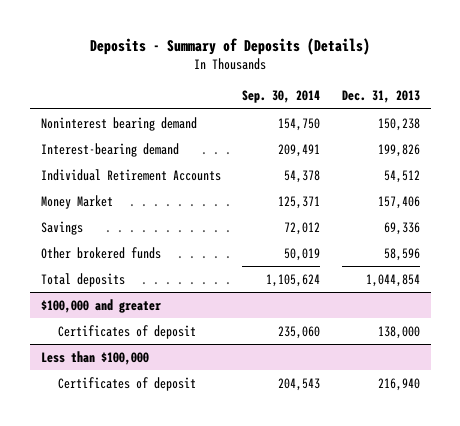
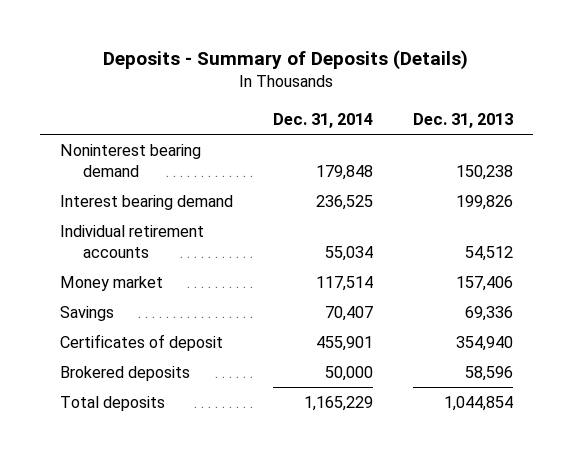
[242,90,321,104] Sep. 30, 2014 -> none
none -> [272,112,373,128] Dec. 31, 2014
[40,142,179,157] Interest-bearing demand -> [59,195,233,211] Interest bearing demand
[40,168,221,181] Individual Retirement Accounts -> [59,225,204,258] Individual retirement accounts
[40,194,113,209] Money Market -> [59,276,163,292] Money market
none -> [59,334,223,352] Certificates of deposit
[40,246,161,259] Other brokered funds -> [59,366,190,382] Brokered deposits
[40,298,161,313] $100,000 and greater -> none
[58,324,197,339] Certificates of deposit -> none
[40,350,149,365] Less than $100,000 -> none
[58,376,197,391] Certificates of deposit -> none

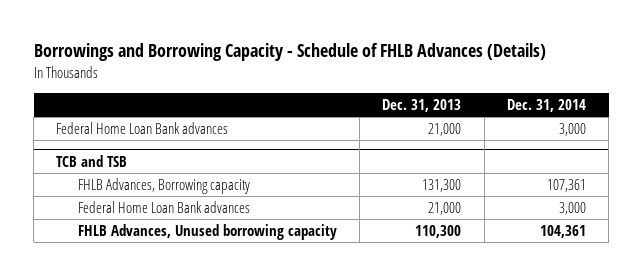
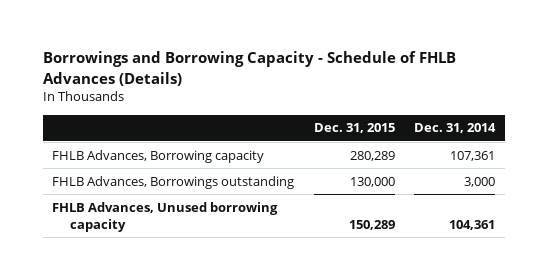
[382,99,462,113] Dec. 31, 2013 -> none
none -> [313,123,395,134] Dec. 31, 2015
[56,122,229,135] Federal Home Loan Bank advances -> none
[56,154,128,167] TCB and TSB -> none
[77,201,250,214] Federal Home Loan Bank advances -> [52,175,295,189] FHLB Advances, Borrowings outstanding

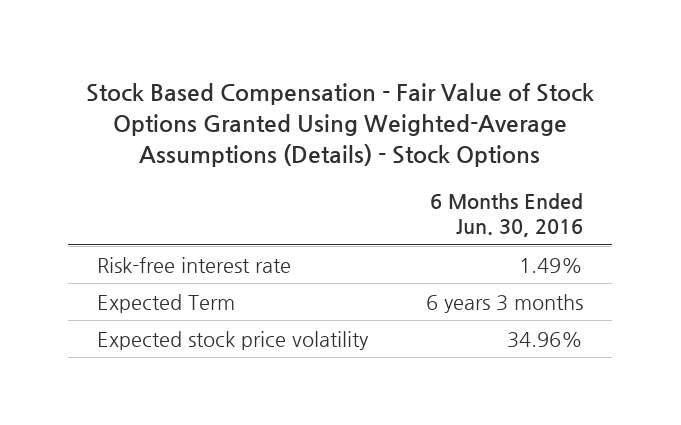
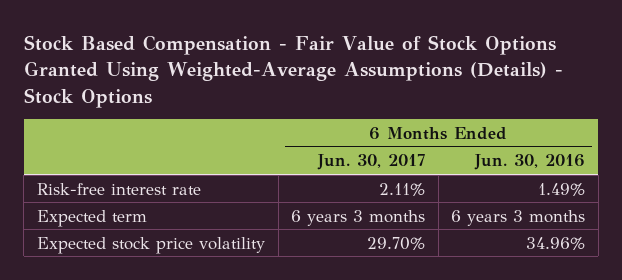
none -> [317,154,426,171] Jun. 30, 2017
[97,293,236,313] Expected Term -> [37,209,148,227] Expected term

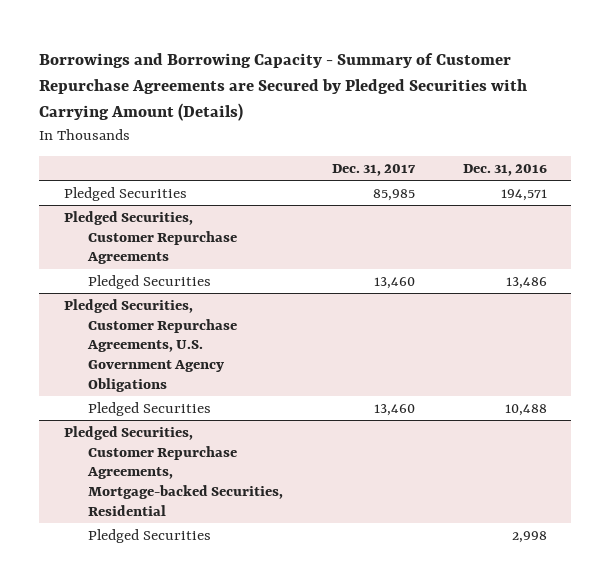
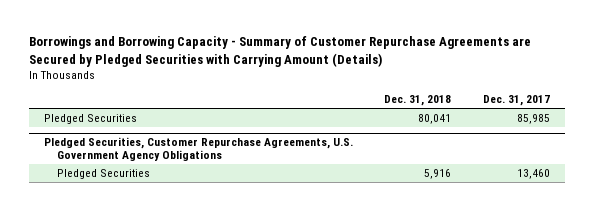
[463,164,548,177] Dec. 31, 2016 -> none
none -> [384,95,452,107] Dec. 31, 2018
[63,210,238,265] Pledged Securities, Customer Repurchase Agreements -> none
[88,274,212,289] Pledged Securities -> none
[63,425,284,517] Pledged Securities, Customer Repurchase Agreements, Mortgage-backed Securities, Residential -> none
[88,528,212,543] Pledged Securities -> none

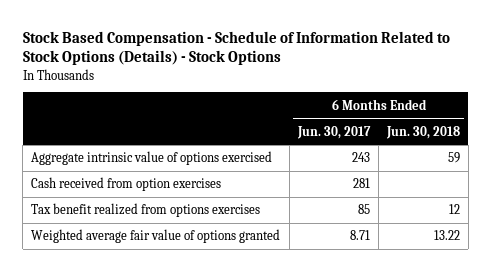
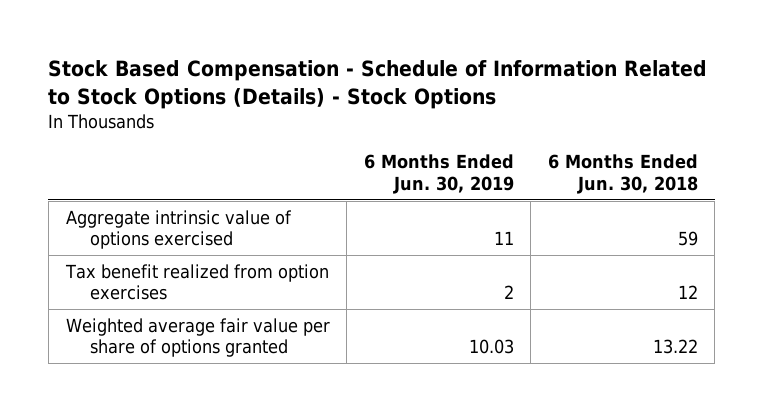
[296,125,371,139] Jun. 30, 2017 -> none
none -> [363,154,514,195] 6 Months Ended Jun. 30, 2019
[31,177,222,192] Cash received from option exercises -> none
[31,203,261,218] Tax benefit realized from options exercises -> [64,263,329,301] Tax benefit realized from option exercises
[31,229,281,244] Weighted average fair value of options granted -> [65,317,330,358] Weighted average fair value per share of options granted

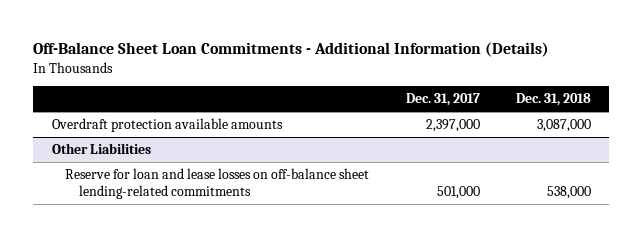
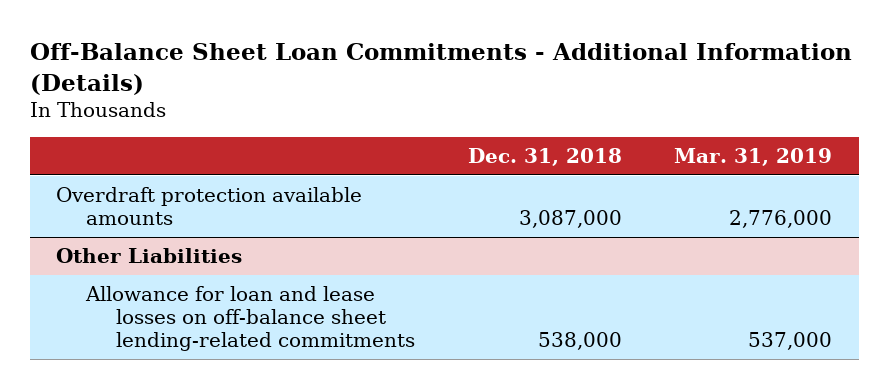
[405,93,480,107] Dec. 31, 2017 -> none
none -> [674,148,833,167] Mar. 31, 2019
[65,168,370,199] Reserve for loan and lease losses on off-balance sheet lending-related commitments -> [84,286,415,351] Allowance for loan and lease losses on off-balance sheet lending-related commitments

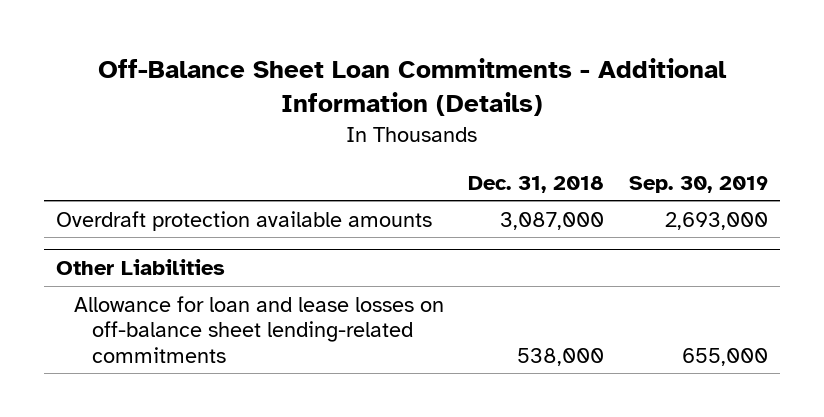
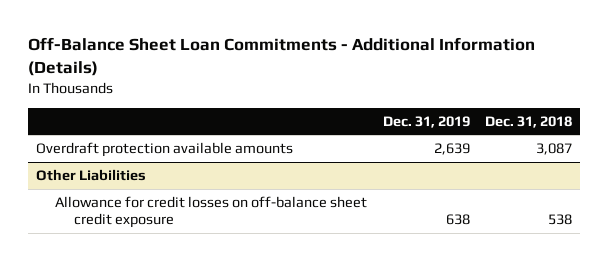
[628,175,768,193] Sep. 30, 2019 -> none
none -> [382,115,470,128] Dec. 31, 2019
[500,211,605,230] 3,087,000 -> [536,143,573,156] 3,087
[74,295,445,363] Allowance for loan and lease losses on off-balance sheet lending-related commitments -> none
none -> [54,196,367,229] Allowance for credit losses on off-balance sheet credit exposure

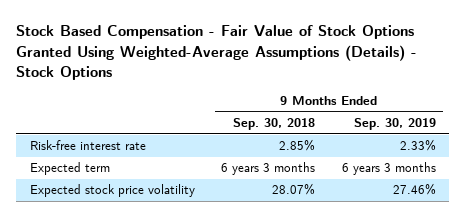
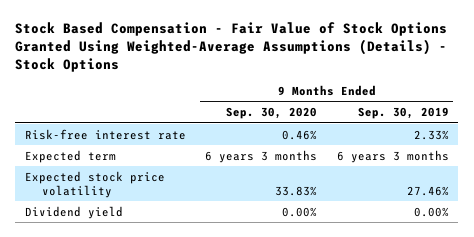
[233,118,316,131] Sep. 30, 2018 -> none
none -> [226,107,318,120] Sep. 30, 2020
none -> [24,205,123,219] Dividend yield

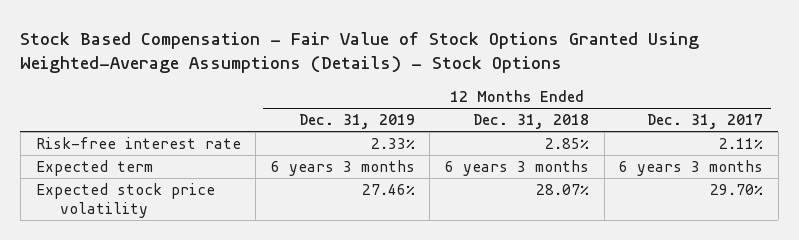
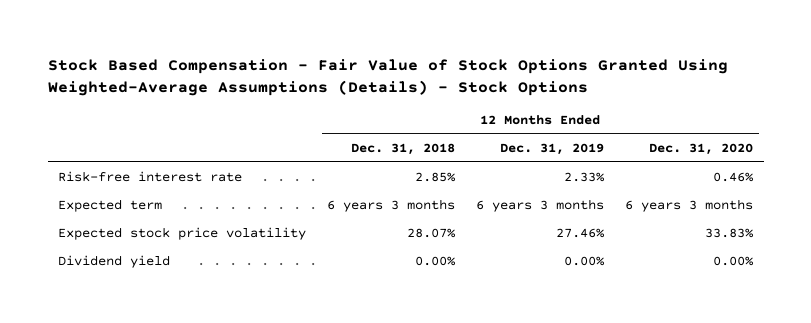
[647,114,764,130] Dec. 31, 2017 -> none
none -> [649,143,754,156] Dec. 31, 2020
none -> [58,255,171,269] Dividend yield

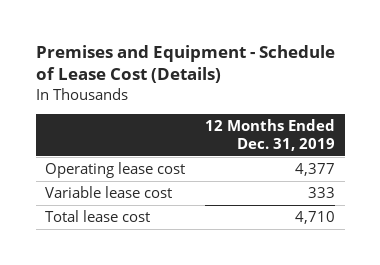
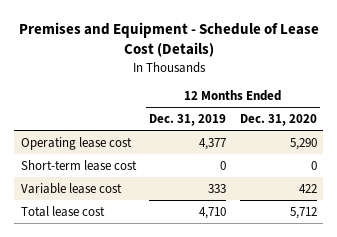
none -> [239,114,317,127] Dec. 31, 2020
none -> [20,159,137,171] Short-term lease cost

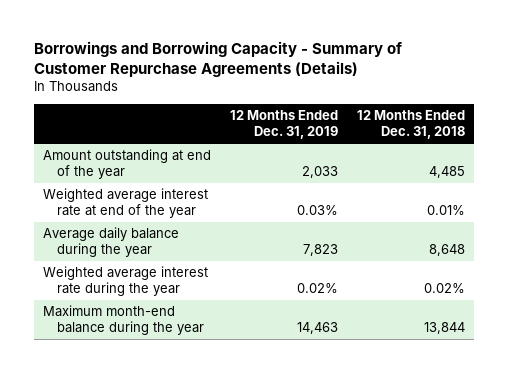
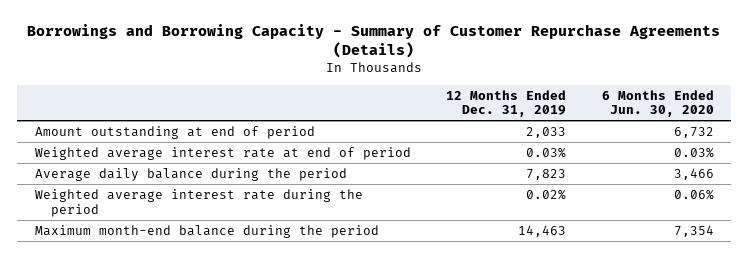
[356,110,465,140] 12 Months Ended Dec. 31, 2018 -> none
none -> [601,89,714,118] 6 Months Ended Jun. 30, 2020
[43,149,212,180] Amount outstanding at end of the year -> [34,125,315,139] Amount outstanding at end of period
[43,188,209,219] Weighted average interest rate at end of the year -> [34,146,411,160] Weighted average interest rate at end of period
[43,227,180,258] Average daily balance during the year -> [34,167,347,181] Average daily balance during the period
[43,266,209,297] Weighted average interest rate during the year -> [34,188,363,217] Weighted average interest rate during the period
[43,305,205,336] Maximum month-end balance during the year -> [34,224,379,238] Maximum month-end balance during the period

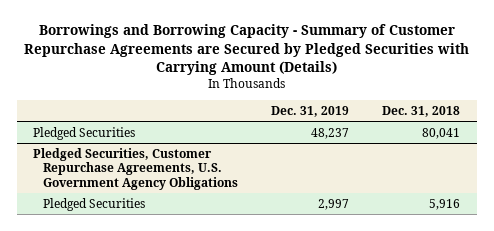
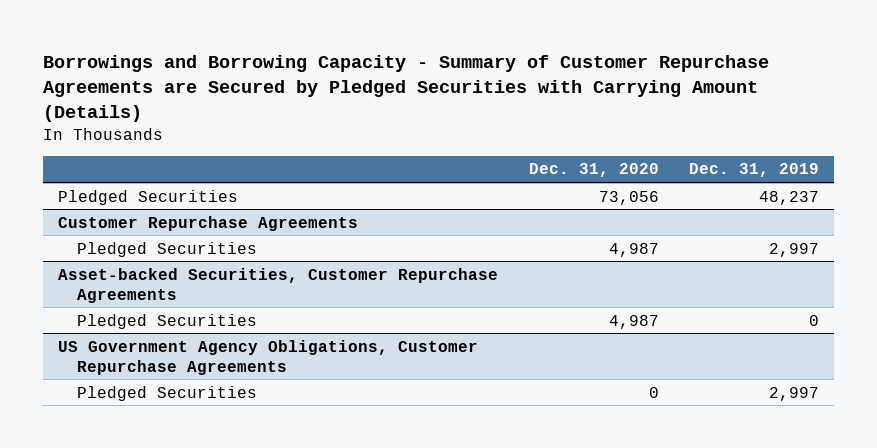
[382,106,461,118] Dec. 31, 2018 -> none
none -> [528,163,659,178] Dec. 31, 2020
[33,147,238,190] Pledged Securities, Customer Repurchase Agreements, U.S. Government Agency Obligations -> none
none -> [58,215,359,231] Customer Repurchase Agreements
none -> [58,267,499,303] Asset-backed Securities, Customer Repurchase Agreements
none -> [76,313,257,329] Pledged Securities
none -> [58,339,479,375] US Government Agency Obligations, Customer Repurchase Agreements
none -> [76,385,257,401] Pledged Securities

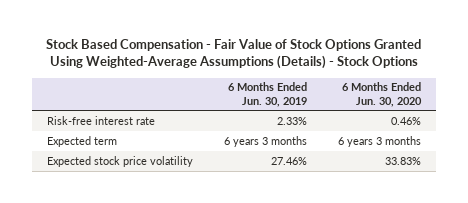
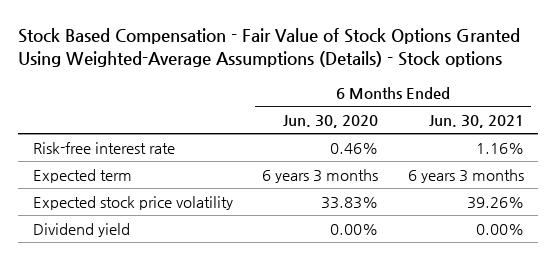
[46,39,422,70] Stock Based Compensation - Fair Value of Stock Options Granted Using Weighted-Average Assumptions (Details) - Stock Options -> [18,28,521,68] Stock Based Compensation - Fair Value of Stock Options Granted Using Weighted-Average Assumptions (Details) - Stock options
[228,82,308,107] 6 Months Ended Jun. 30, 2019 -> none
none -> [428,114,524,128] Jun. 30, 2021
none -> [32,222,130,237] Dividend yield

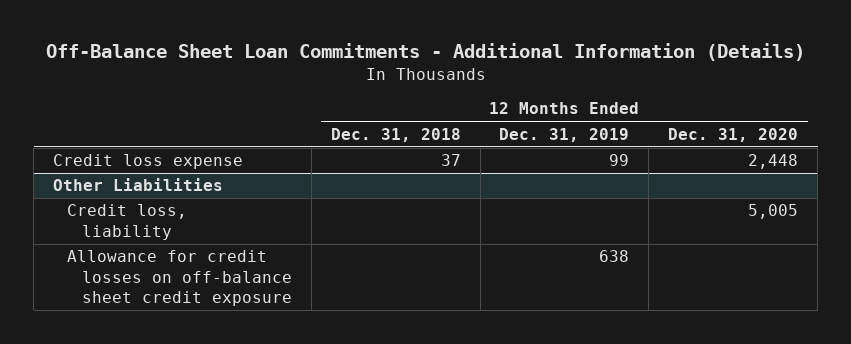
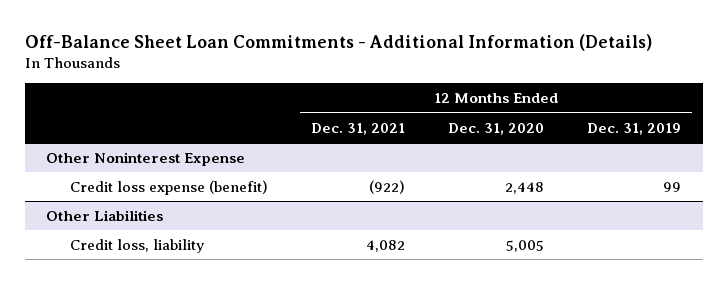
[330,127,461,142] Dec. 31, 2018 -> none
none -> [311,122,406,135] Dec. 31, 2021
none -> [46,151,246,166] Other Noninterest Expense
[53,154,244,170] Credit loss expense -> [69,179,268,195] Credit loss expense (benefit)
[67,250,292,306] Allowance for credit losses on off-balance sheet credit exposure -> none

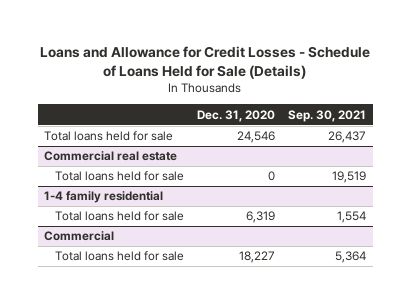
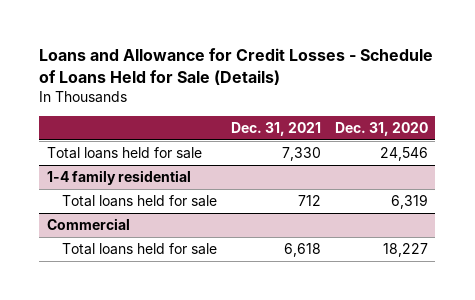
[288,109,367,122] Sep. 30, 2021 -> none
none -> [231,122,322,137] Dec. 31, 2021
[44,151,178,162] Commercial real estate -> none
[54,171,184,182] Total loans held for sale -> none

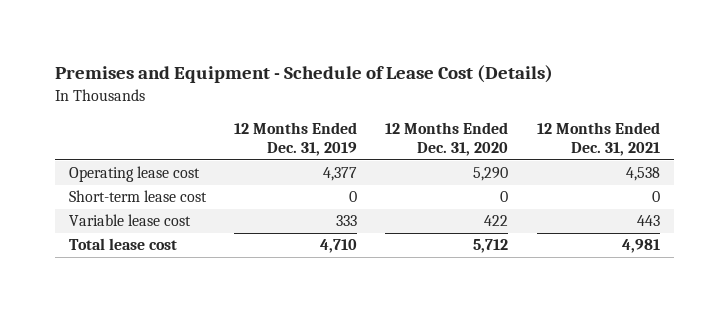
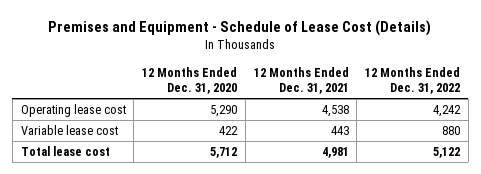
[234,122,358,156] 12 Months Ended Dec. 31, 2019 -> none
none -> [365,67,461,95] 12 Months Ended Dec. 31, 2022
[68,190,207,203] Short-term lease cost -> none

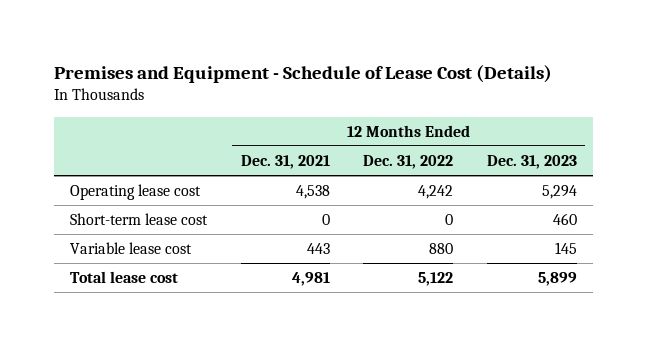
[142,67,238,95] 12 Months Ended Dec. 31, 2020 -> none
none -> [486,154,577,169] Dec. 31, 2023
none -> [70,213,209,226] Short-term lease cost

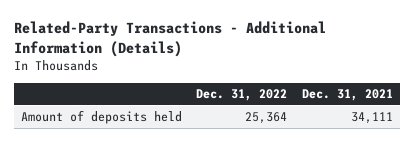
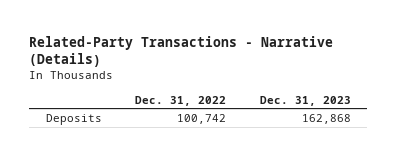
[13,21,326,58] Related-Party Transactions - Additional Information (Details) -> [29,35,334,68] Related-Party Transactions - Narrative (Details)
[301,89,393,102] Dec. 31, 2021 -> none
none -> [259,95,351,106] Dec. 31, 2023
[20,110,182,125] Amount of deposits held -> [46,113,103,125] Deposits
[245,112,288,125] 25,364 -> [177,113,227,124] 100,742

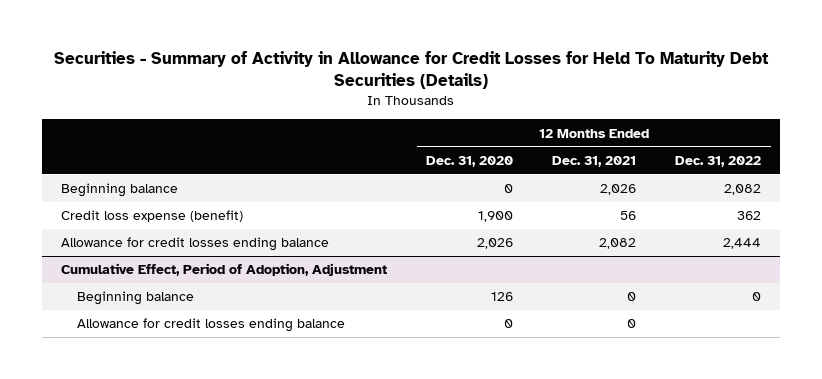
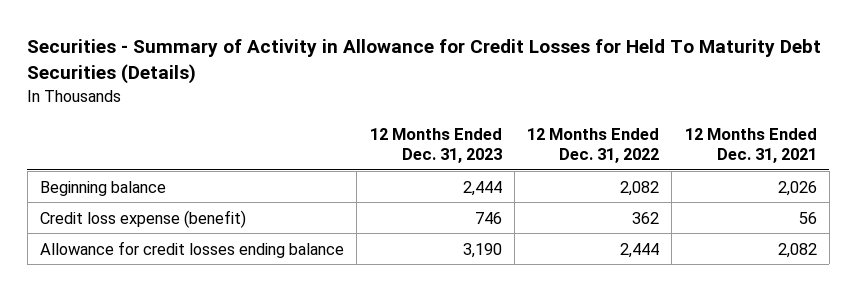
[426,155,514,167] Dec. 31, 2020 -> none
none -> [369,128,502,164] 12 Months Ended Dec. 31, 2023
[61,263,388,277] Cumulative Effect, Period of Adoption, Adjustment -> none
[77,291,195,306] Beginning balance -> none
[77,318,346,333] Allowance for credit losses ending balance -> none

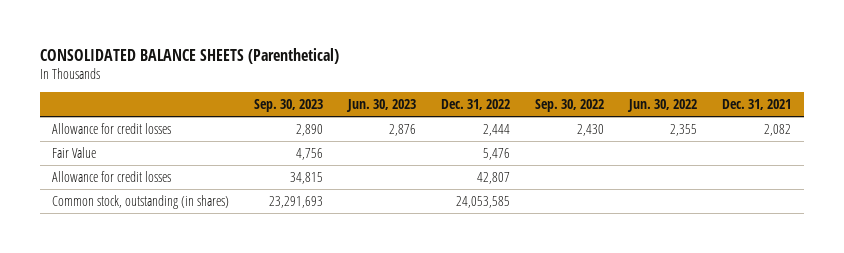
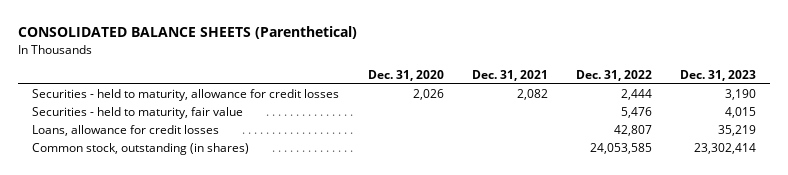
[254,99,324,113] Sep. 30, 2023 -> none
[346,99,417,113] Jun. 30, 2023 -> none
[535,99,605,113] Sep. 30, 2022 -> none
[627,99,698,113] Jun. 30, 2022 -> none
none -> [367,70,444,82] Dec. 31, 2020
none -> [679,70,756,82] Dec. 31, 2023
[52,122,172,134] Allowance for credit losses -> [32,89,340,102] Securities - held to maturity, allowance for credit losses
[52,146,97,158] Fair Value -> [32,107,244,120] Securities - held to maturity, fair value
[52,170,172,182] Allowance for credit losses -> [32,125,220,137] Loans, allowance for credit losses

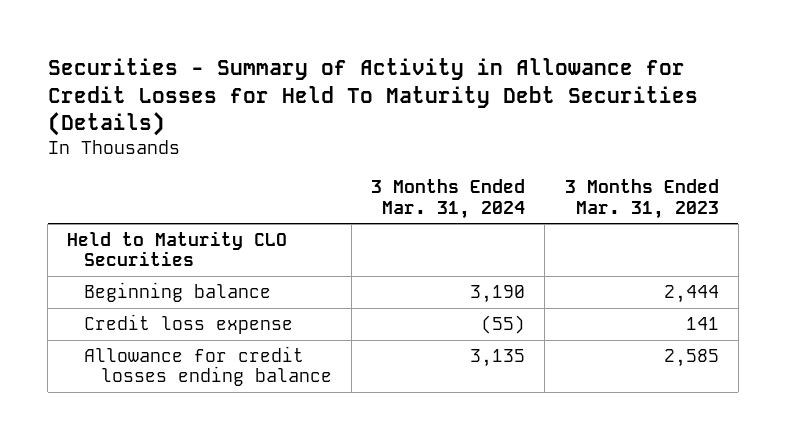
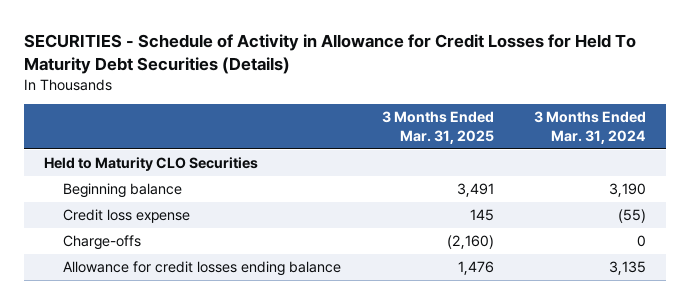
[47,58,698,136] Securities - Summary of Activity in Allowance for Credit Losses for Held To Maturity Debt Securities (Details) -> [24,34,637,74] SECURITIES - Schedule of Activity in Allowance for Credit Losses for Held To Maturity Debt Securities (Details)
[564,179,719,219] 3 Months Ended Mar. 31, 2023 -> none
none -> [381,111,494,145] 3 Months Ended Mar. 31, 2025
none -> [63,234,142,250] Charge-offs

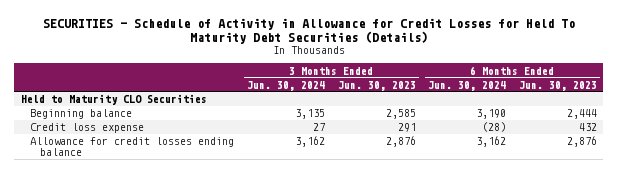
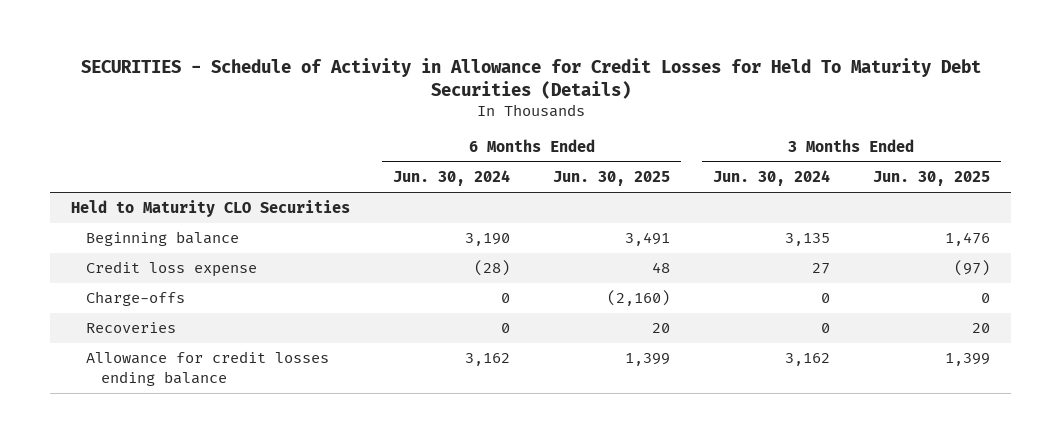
[337,80,416,91] Jun. 30, 2023 -> none
[518,80,597,91] Jun. 30, 2023 -> none
none -> [553,171,671,187] Jun. 30, 2025
none -> [872,171,990,187] Jun. 30, 2025
none -> [86,291,186,307] Charge-offs
none -> [86,322,177,334] Recoveries

